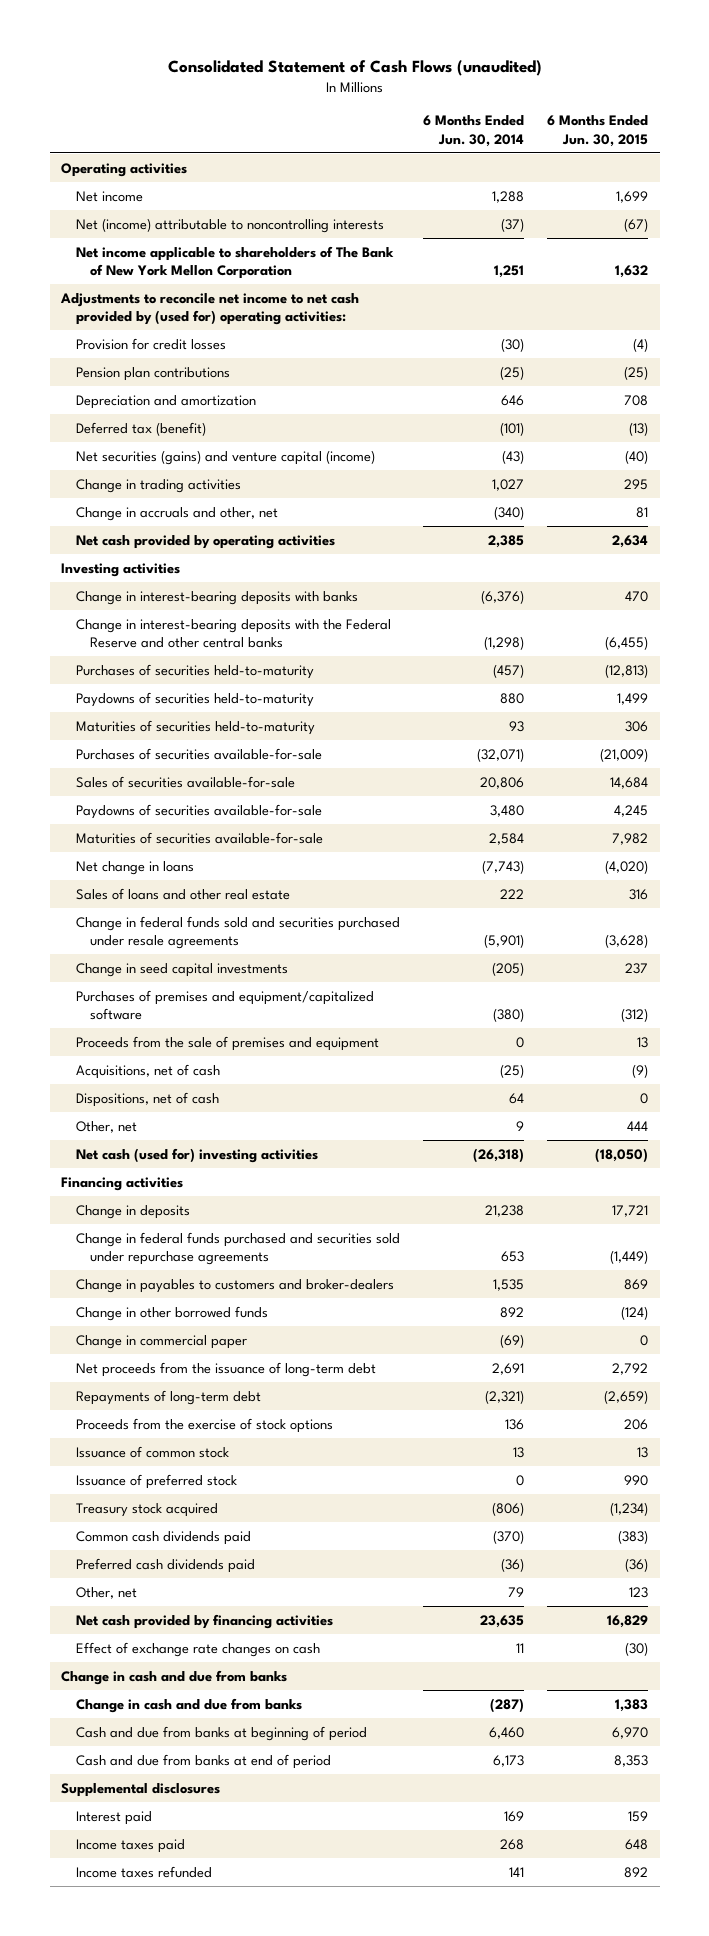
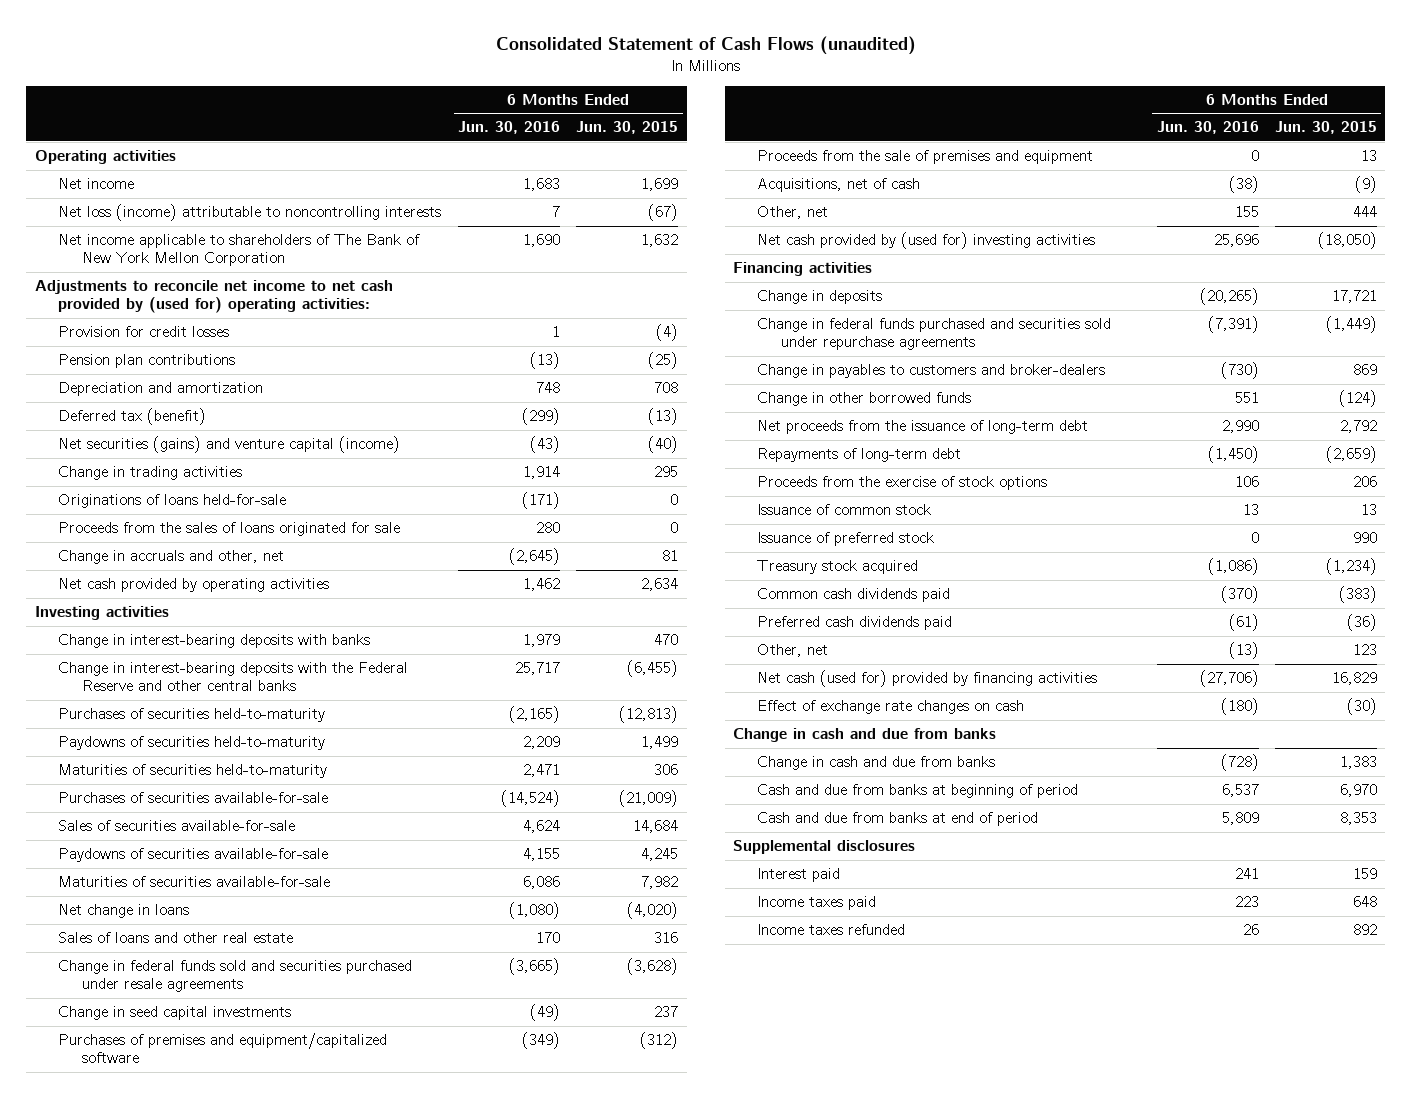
[422,115,524,147] 6 Months Ended Jun. 30, 2014 -> none
none -> [457,121,560,135] Jun. 30, 2016
[75,217,384,233] Net (income) attributable to noncontrolling interests -> [58,204,442,222] Net loss (income) attributable to noncontrolling interests
none -> [58,494,287,509] Originations of loans held-for-sale
none -> [58,522,401,537] Proceeds from the sales of loans originated for sale
[75,1091,219,1107] Dispositions, net of cash -> none
[75,1147,318,1163] Net cash (used for) investing activities -> [757,232,1096,250] Net cash provided by (used for) investing activities
[75,1334,247,1349] Change in commercial paper -> none
[75,1613,333,1629] Net cash provided by financing activities -> [757,670,1098,688] Net cash (used for) provided by financing activities

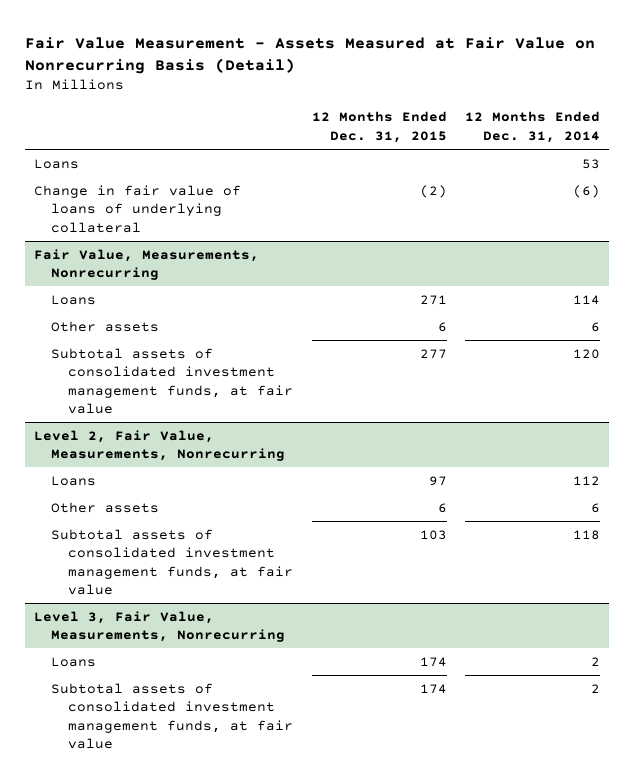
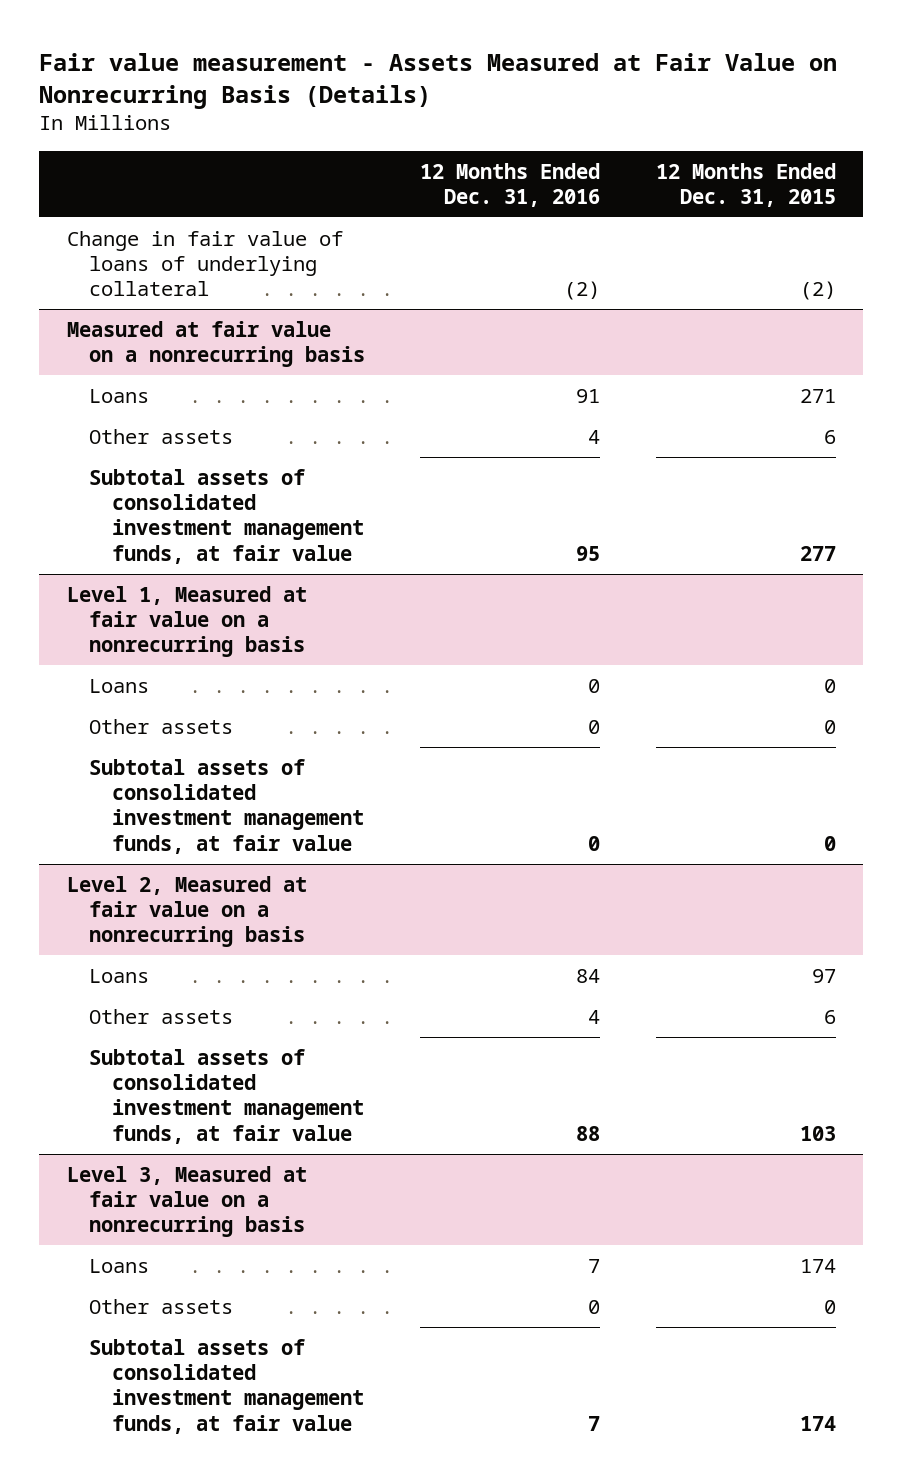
[25,36,596,74] Fair Value Measurement - Assets Measured at Fair Value on Nonrecurring Basis (Detail) -> [38,52,837,109] Fair value measurement - Assets Measured at Fair Value on Nonrecurring Basis (Details)
[464,111,600,143] 12 Months Ended Dec. 31, 2014 -> none
none -> [420,162,601,207] 12 Months Ended Dec. 31, 2016
[34,158,80,169] Loans -> none
[34,248,260,281] Fair Value, Measurements, Nonrecurring -> [66,320,366,368] Measured at fair value on a nonrecurring basis
[34,429,286,462] Level 2, Fair Value, Measurements, Nonrecurring -> none
none -> [66,585,307,658] Level 1, Measured at fair value on a nonrecurring basis
none -> [89,678,150,693] Loans
none -> [89,718,234,734] Other assets
none -> [89,758,364,854] Subtotal assets of consolidated investment management funds, at fair value
none -> [66,875,307,948] Level 2, Measured at fair value on a nonrecurring basis
[34,610,286,643] Level 3, Fair Value, Measurements, Nonrecurring -> none
none -> [66,1165,307,1238] Level 3, Measured at fair value on a nonrecurring basis
none -> [89,1298,234,1314] Other assets

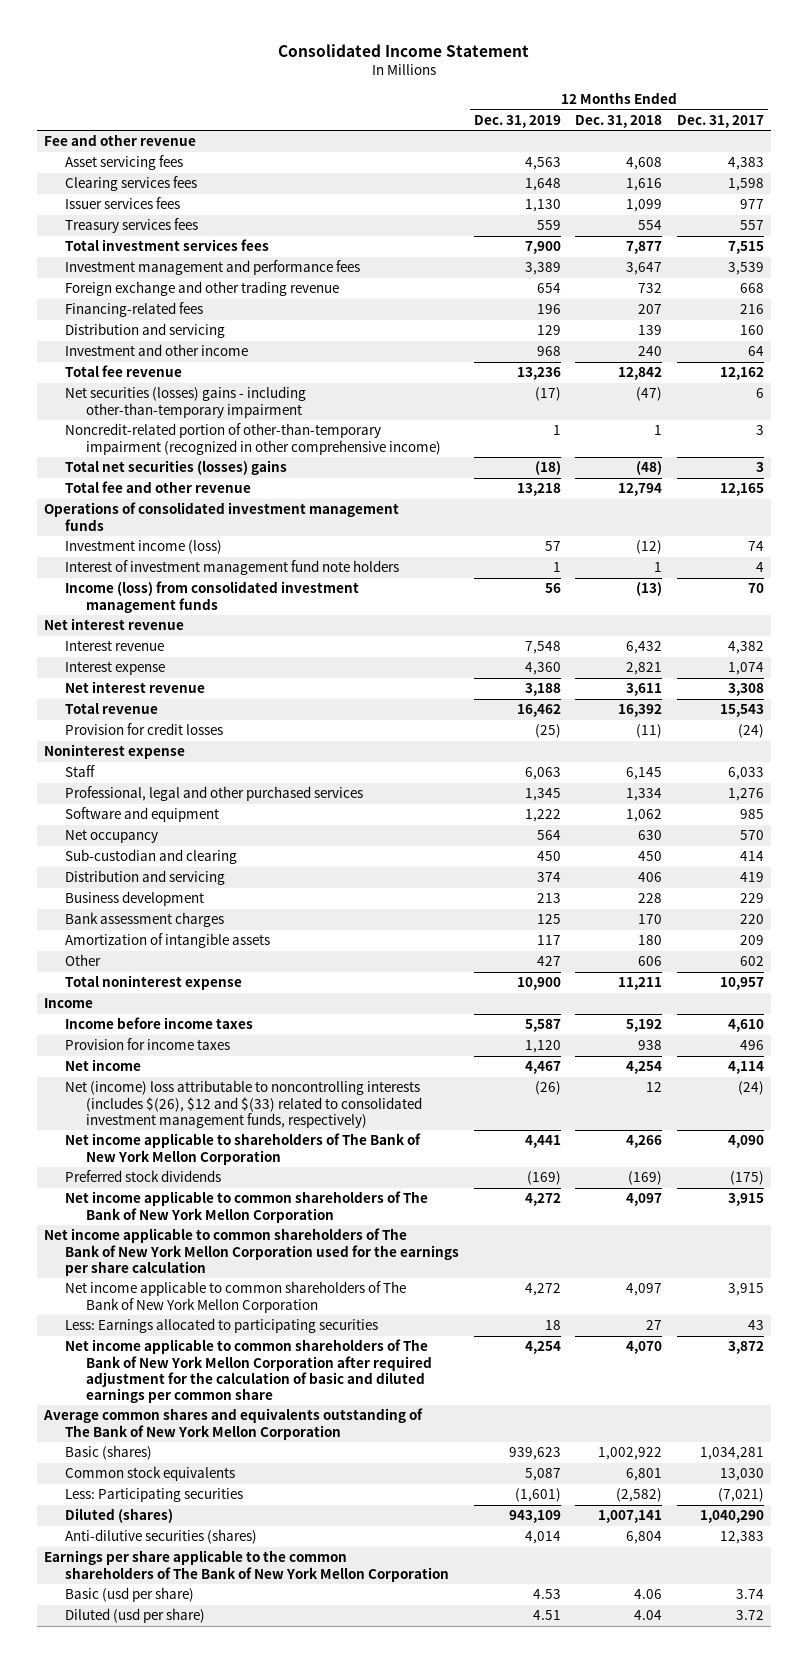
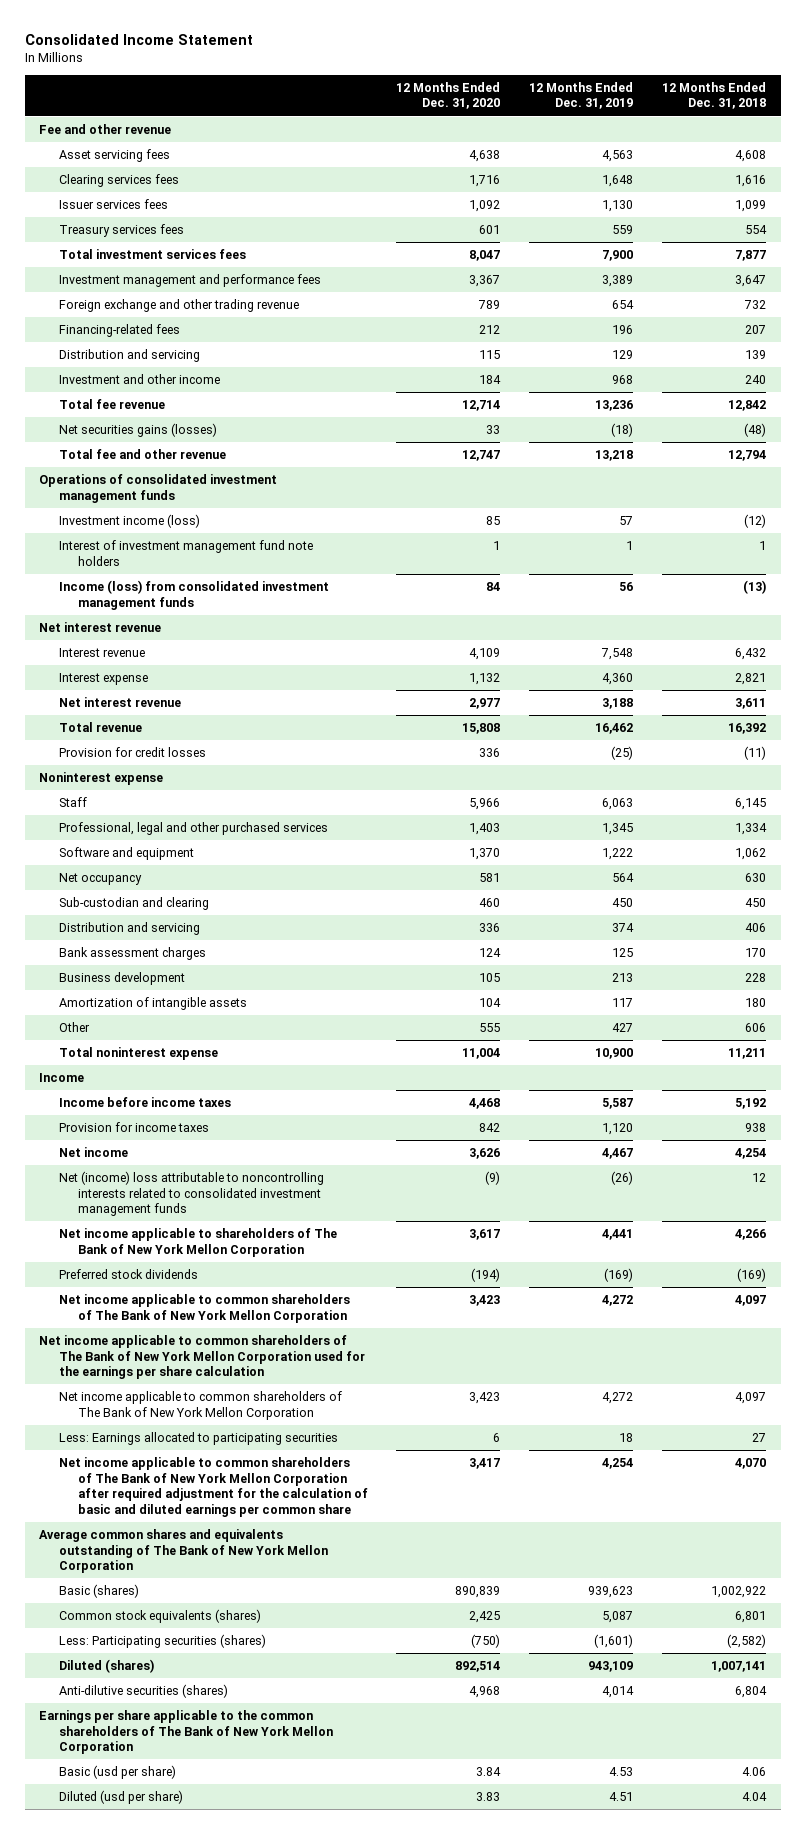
[677,114,765,128] Dec. 31, 2017 -> none
none -> [396,81,501,110] 12 Months Ended Dec. 31, 2020
[65,386,307,418] Net securities (losses) gains - including other-than-temporary impairment -> none
[65,423,442,455] Noncredit-related portion of other-than-temporary impairment (recognized in other comprehensive income) -> none
[65,460,288,476] Total net securities (losses) gains -> [58,423,217,438] Net securities gains (losses)
[65,891,205,907] Business development -> [58,972,185,986] Business development
[65,1080,423,1128] Net (income) loss attributable to noncontrolling interests (includes $(26), $12 and $(33) related to consolidated investment management funds, respectively) -> [58,1171,324,1217] Net (income) loss attributable to noncontrolling interests related to consolidated investment management funds
[65,1466,236,1482] Common stock equivalents -> [58,1609,261,1624] Common stock equivalents (shares)
[65,1488,244,1503] Less: Participating securities -> [58,1634,266,1649] Less: Participating securities (shares)

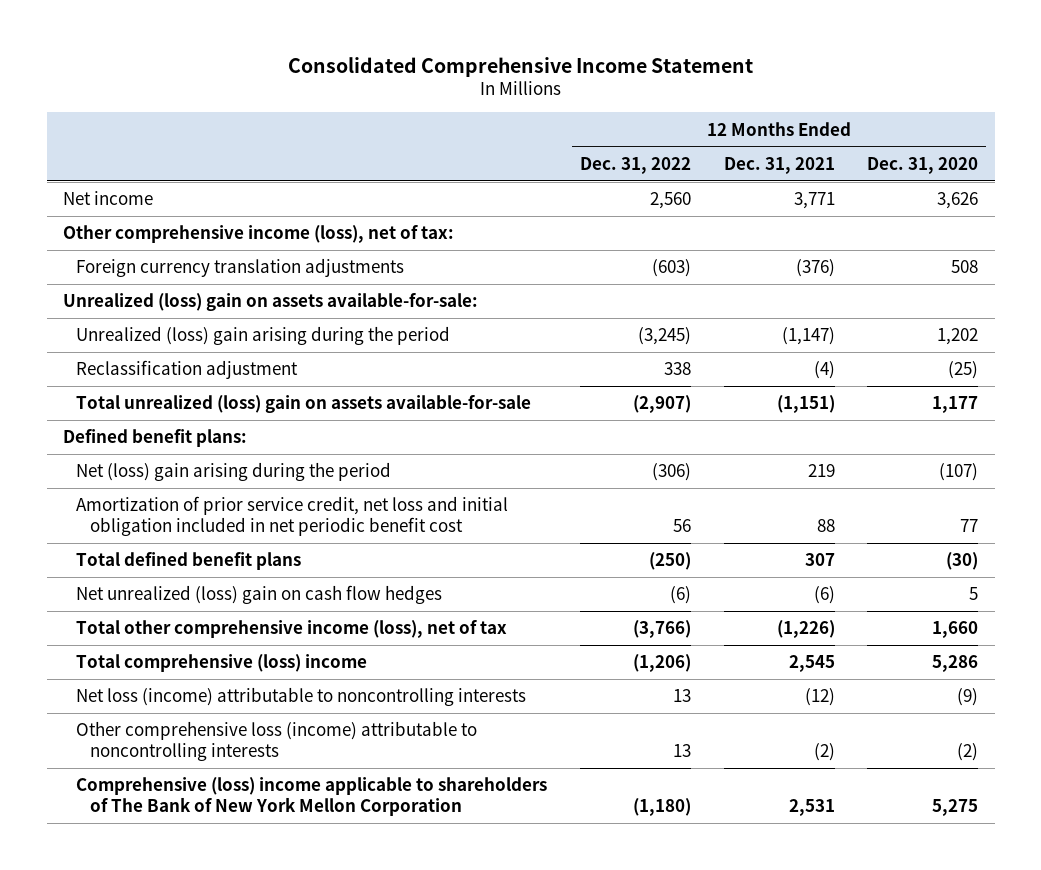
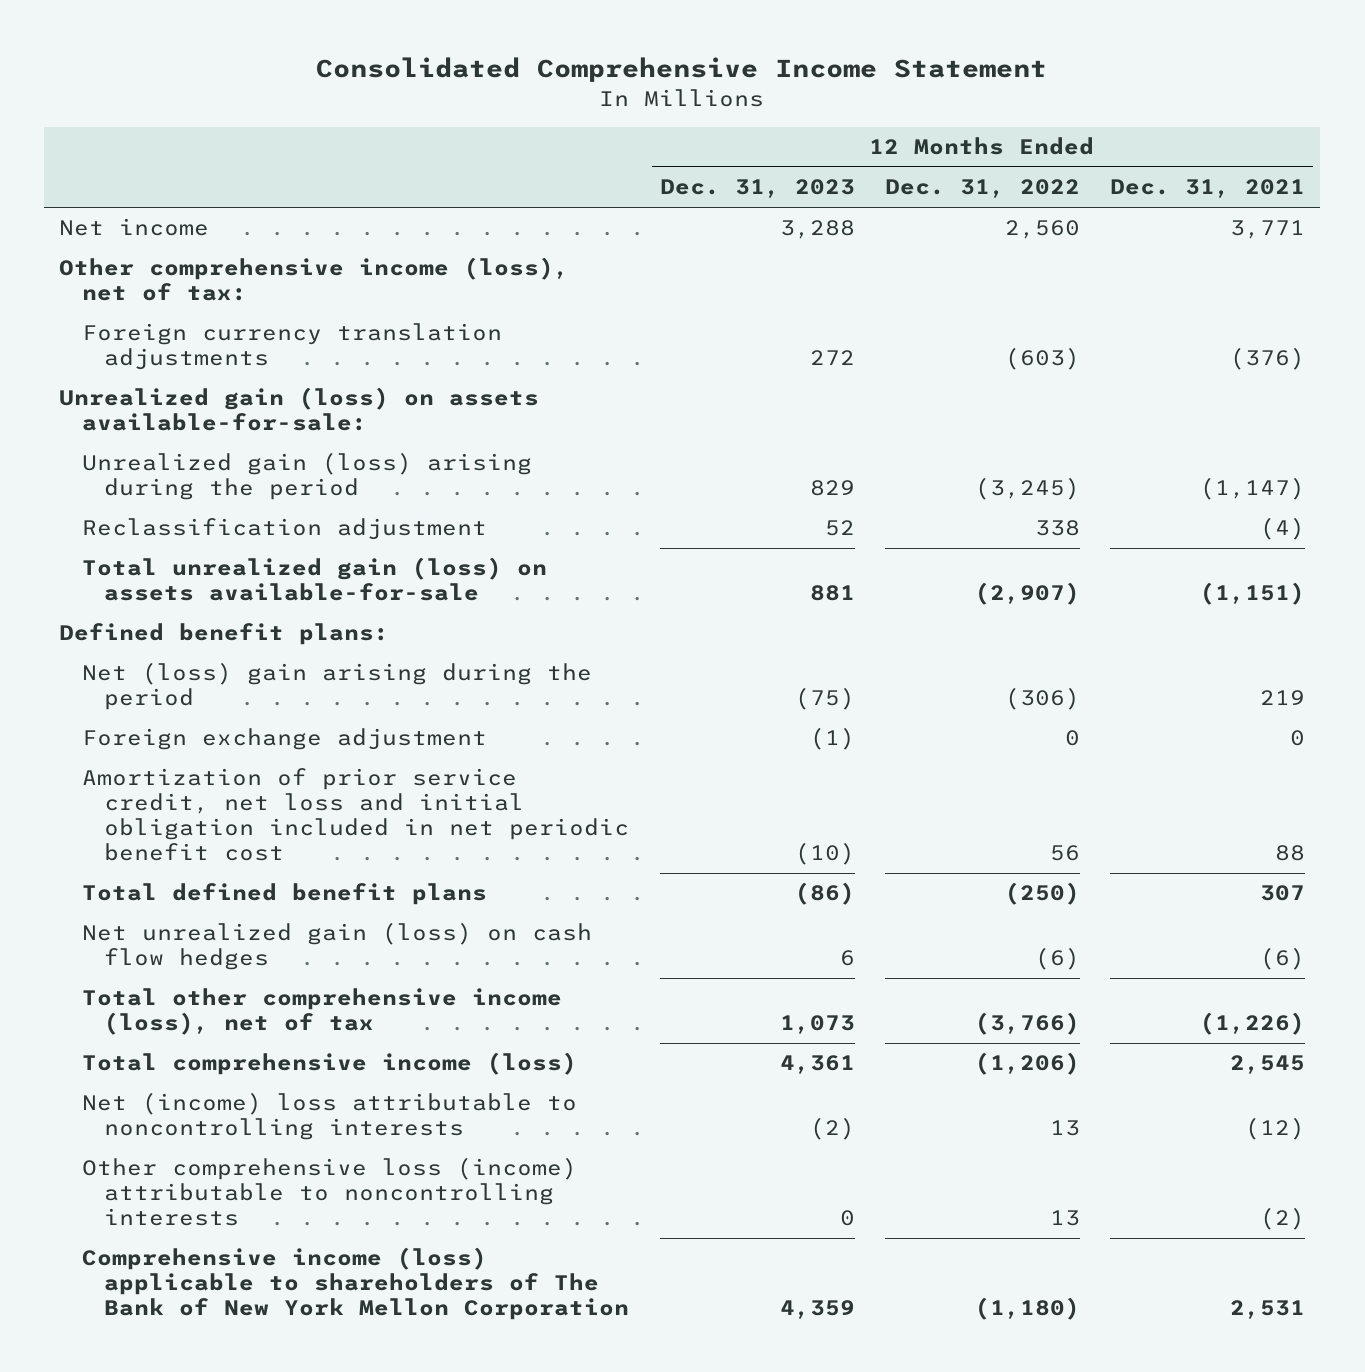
[867,156,979,174] Dec. 31, 2020 -> none
none -> [659,179,855,199] Dec. 31, 2023
[62,293,478,312] Unrealized (loss) gain on assets available-for-sale: -> [59,387,540,432] Unrealized gain (loss) on assets available-for-sale:
[76,326,451,346] Unrealized (loss) gain arising during the period -> [81,452,532,501] Unrealized gain (loss) arising during the period
[76,395,532,414] Total unrealized (loss) gain on assets available-for-sale -> [81,557,547,602] Total unrealized gain (loss) on assets available-for-sale
none -> [81,728,487,751] Foreign exchange adjustment
[76,585,443,605] Net unrealized (loss) gain on cash flow hedges -> [81,922,592,971] Net unrealized gain (loss) on cash flow hedges
[76,654,368,673] Total comprehensive (loss) income -> [81,1052,577,1076] Total comprehensive income (loss)
[76,687,527,707] Net loss (income) attributable to noncontrolling interests -> [81,1092,577,1141] Net (income) loss attributable to noncontrolling interests
[76,777,548,817] Comprehensive (loss) income applicable to shareholders of The Bank of New York Mellon Corporation -> [81,1247,630,1321] Comprehensive income (loss) applicable to shareholders of The Bank of New York Mellon Corporation

